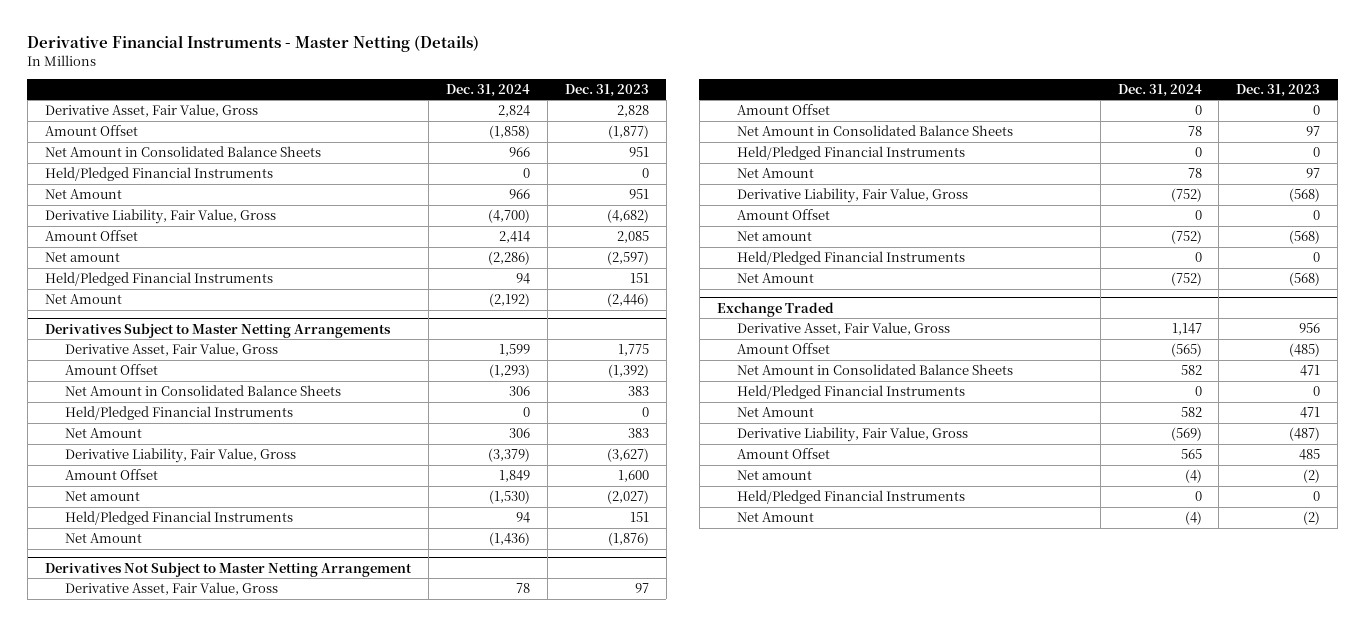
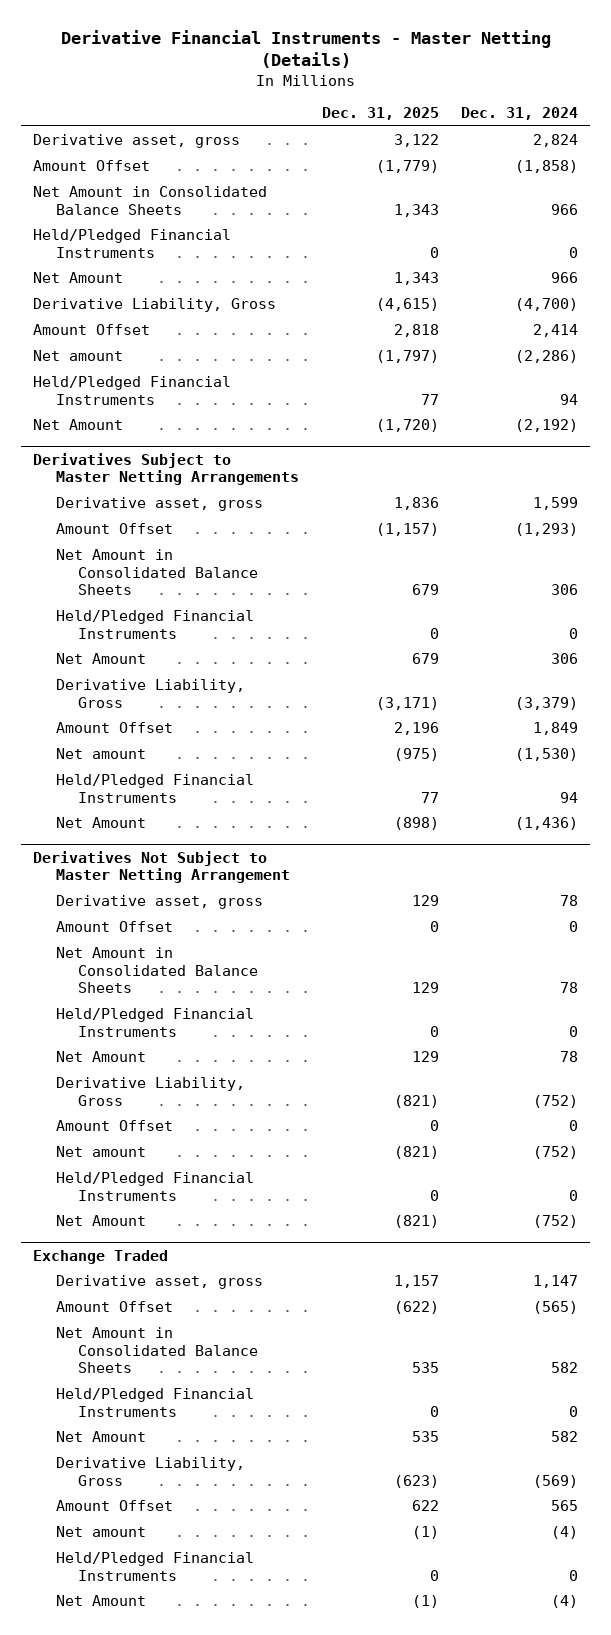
[564,83,649,97] Dec. 31, 2023 -> none
none -> [321,107,439,121] Dec. 31, 2025
[44,104,258,118] Derivative Asset, Fair Value, Gross -> [32,134,240,149] Derivative asset, gross
[44,209,276,225] Derivative Liability, Fair Value, Gross -> [32,298,276,313] Derivative Liability, Gross
[65,343,279,357] Derivative Asset, Fair Value, Gross -> [55,497,263,512] Derivative asset, gross
[65,448,297,464] Derivative Liability, Fair Value, Gross -> [55,679,245,708] Derivative Liability, Gross
[65,582,279,596] Derivative Asset, Fair Value, Gross -> [55,895,263,910] Derivative asset, gross
[736,188,968,204] Derivative Liability, Fair Value, Gross -> [55,1077,245,1106] Derivative Liability, Gross
[736,322,950,336] Derivative Asset, Fair Value, Gross -> [55,1275,263,1290] Derivative asset, gross
[736,427,968,443] Derivative Liability, Fair Value, Gross -> [55,1457,245,1486] Derivative Liability, Gross

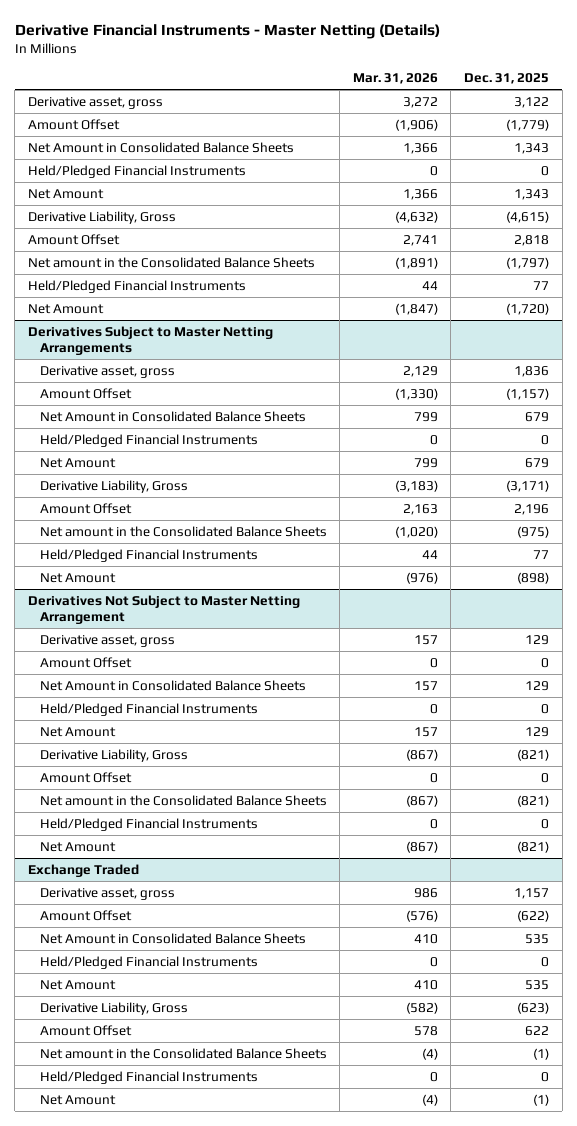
[461,107,579,121] Dec. 31, 2024 -> none
none -> [352,73,438,85] Mar. 31, 2026
[32,350,123,362] Net amount -> [27,256,315,268] Net amount in the Consolidated Balance Sheets
[55,748,146,760] Net amount -> [39,525,327,537] Net amount in the Consolidated Balance Sheets
[55,1146,146,1158] Net amount -> [39,794,327,806] Net amount in the Consolidated Balance Sheets
[55,1526,146,1538] Net amount -> [39,1047,327,1059] Net amount in the Consolidated Balance Sheets

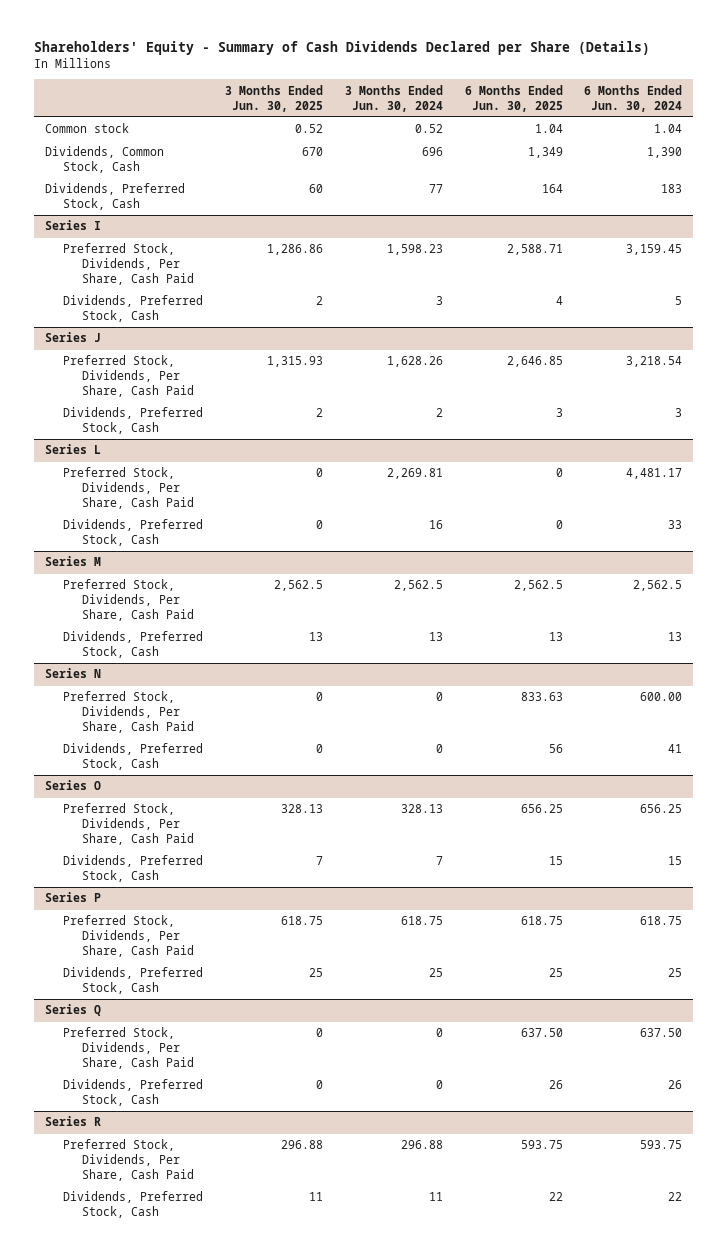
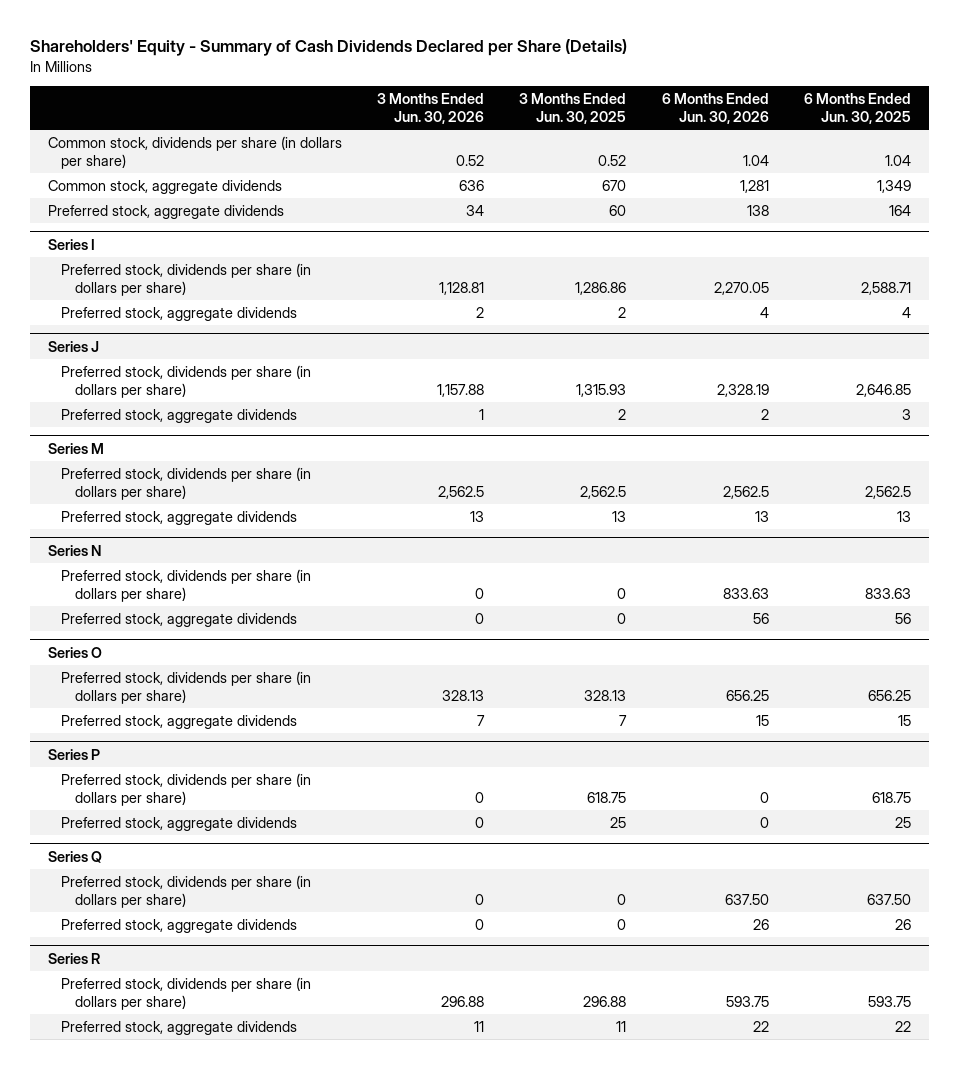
[344,84,443,112] 3 Months Ended Jun. 30, 2024 -> none
[584,84,683,112] 6 Months Ended Jun. 30, 2024 -> none
none -> [376,92,484,124] 3 Months Ended Jun. 30, 2026
none -> [661,92,769,124] 6 Months Ended Jun. 30, 2026
[45,123,130,134] Common stock -> [47,135,342,169] Common stock, dividends per share (in dollars per share)
[45,146,165,174] Dividends, Common Stock, Cash -> [47,179,282,194] Common stock, aggregate dividends
[45,183,186,211] Dividends, Preferred Stock, Cash -> [47,204,284,219] Preferred stock, aggregate dividends
[63,243,194,285] Preferred Stock, Dividends, Per Share, Cash Paid -> [61,262,312,296] Preferred stock, dividends per share (in dollars per share)
[63,295,204,323] Dividends, Preferred Stock, Cash -> [61,306,298,321] Preferred stock, aggregate dividends
[45,444,102,455] Series L -> none
[63,467,194,509] Preferred Stock, Dividends, Per Share, Cash Paid -> none
[63,519,204,547] Dividends, Preferred Stock, Cash -> none
[63,355,194,397] Preferred Stock, Dividends, Per Share, Cash Paid -> [61,364,312,398] Preferred stock, dividends per share (in dollars per share)
[63,407,204,435] Dividends, Preferred Stock, Cash -> [61,408,298,423] Preferred stock, aggregate dividends
[63,579,194,621] Preferred Stock, Dividends, Per Share, Cash Paid -> [61,466,312,500] Preferred stock, dividends per share (in dollars per share)
[63,631,204,659] Dividends, Preferred Stock, Cash -> [61,510,298,525] Preferred stock, aggregate dividends
[63,691,194,733] Preferred Stock, Dividends, Per Share, Cash Paid -> [61,568,312,602] Preferred stock, dividends per share (in dollars per share)
[63,743,204,771] Dividends, Preferred Stock, Cash -> [61,612,298,627] Preferred stock, aggregate dividends
[63,803,194,845] Preferred Stock, Dividends, Per Share, Cash Paid -> [61,670,312,704] Preferred stock, dividends per share (in dollars per share)
[63,855,204,883] Dividends, Preferred Stock, Cash -> [61,714,298,729] Preferred stock, aggregate dividends
[63,915,194,957] Preferred Stock, Dividends, Per Share, Cash Paid -> [61,772,312,806] Preferred stock, dividends per share (in dollars per share)
[63,967,204,995] Dividends, Preferred Stock, Cash -> [61,816,298,831] Preferred stock, aggregate dividends
[63,1027,194,1069] Preferred Stock, Dividends, Per Share, Cash Paid -> [61,874,312,908] Preferred stock, dividends per share (in dollars per share)
[63,1079,204,1107] Dividends, Preferred Stock, Cash -> [61,918,298,933] Preferred stock, aggregate dividends
[63,1139,194,1181] Preferred Stock, Dividends, Per Share, Cash Paid -> [61,976,312,1010] Preferred stock, dividends per share (in dollars per share)
[63,1191,204,1219] Dividends, Preferred Stock, Cash -> [61,1020,298,1035] Preferred stock, aggregate dividends

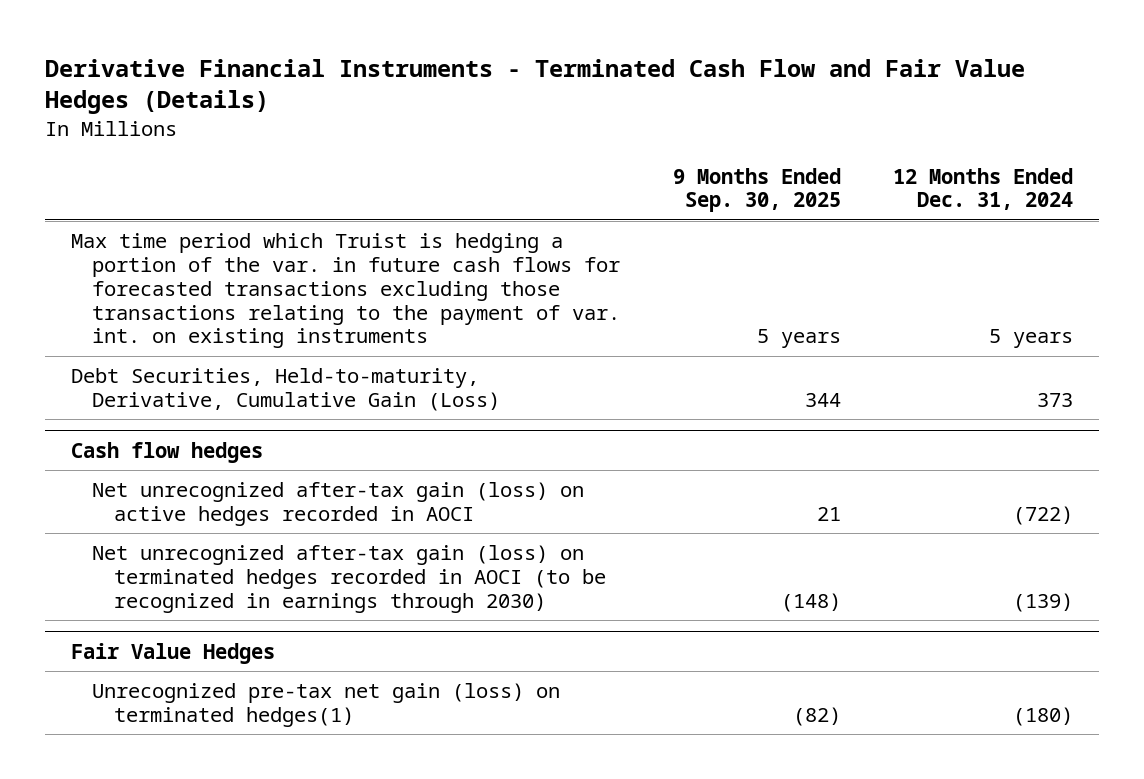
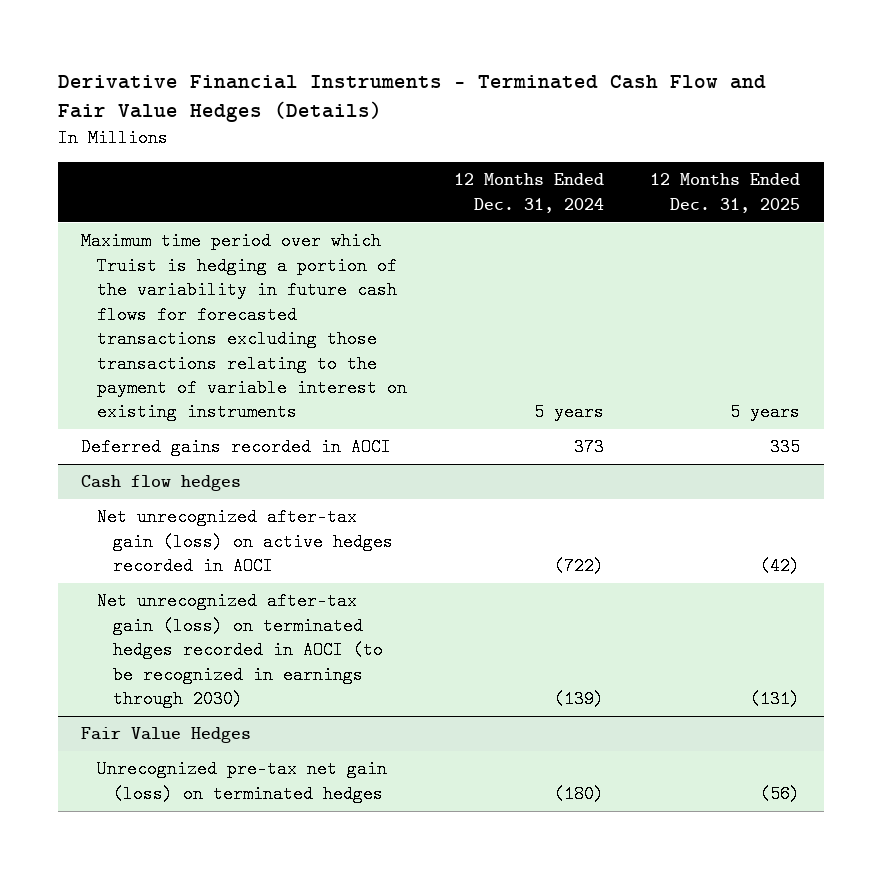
[672,167,841,213] 9 Months Ended Sep. 30, 2025 -> none
none -> [650,173,801,213] 12 Months Ended Dec. 31, 2025
[70,232,621,349] Max time period which Truist is hedging a portion of the var. in future cash flows for forecasted transactions excluding those transactions relating to the payment of var. int. on existing instruments -> [81,232,408,422] Maximum time period over which Truist is hedging a portion of the variability in future cash flows for forecasted transactions excluding those transactions relating to the payment of variable interest on existing instruments
[70,367,501,411] Debt Securities, Held-to-maturity, Derivative, Cumulative Gain (Loss) -> [81,438,392,457] Deferred gains recorded in AOCI
[92,682,561,727] Unrecognized pre-tax net gain (loss) on terminated hedges(1) -> [97,760,388,803] Unrecognized pre-tax net gain (loss) on terminated hedges

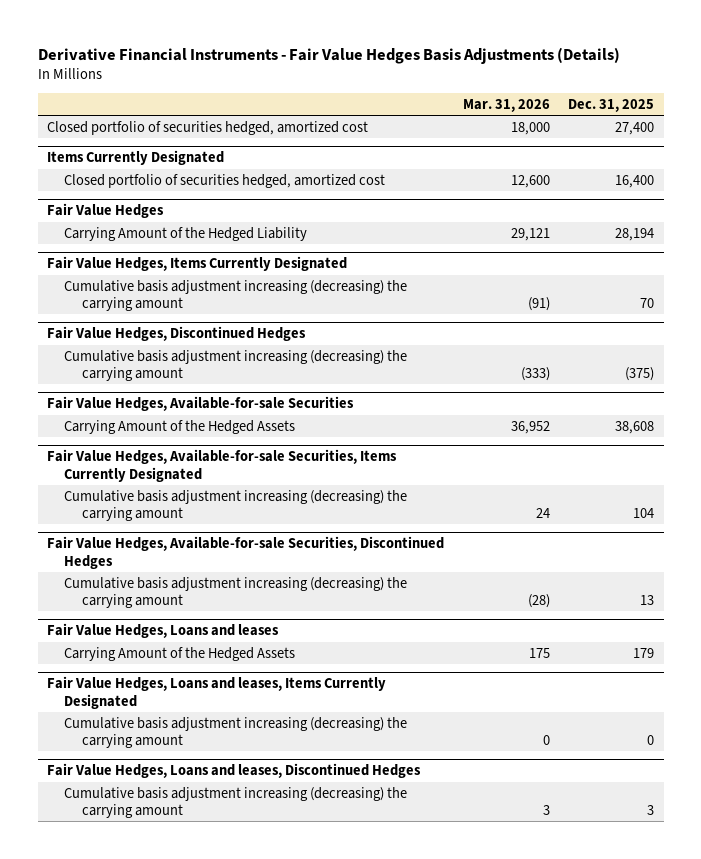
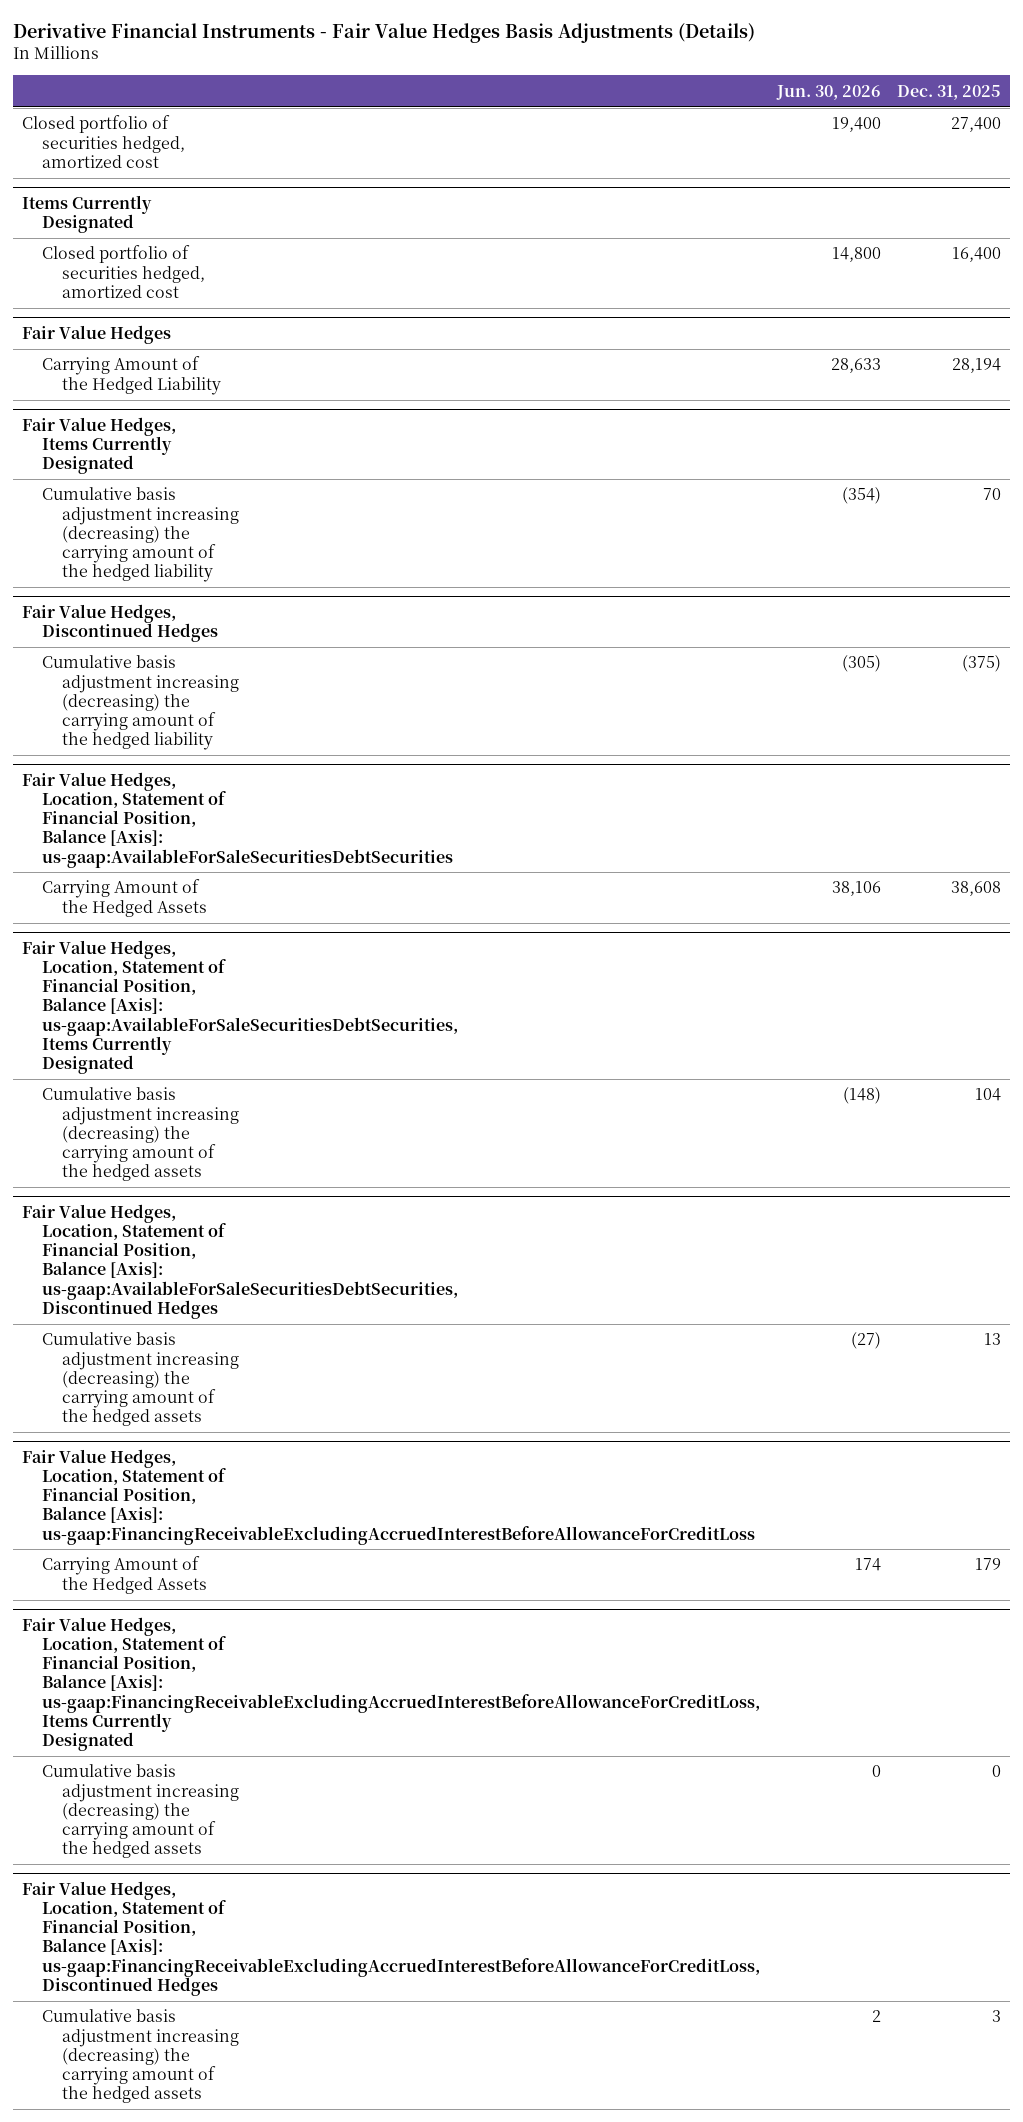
[462,99,550,113] Mar. 31, 2026 -> none
none -> [775,84,881,100] Jun. 30, 2026
[64,279,408,312] Cumulative basis adjustment increasing (decreasing) the carrying amount -> [42,487,240,582] Cumulative basis adjustment increasing (decreasing) the carrying amount of the hedged liability
[47,396,355,412] Fair Value Hedges, Available-for-sale Securities -> none
[64,349,408,382] Cumulative basis adjustment increasing (decreasing) the carrying amount -> [42,655,240,750] Cumulative basis adjustment increasing (decreasing) the carrying amount of the hedged liability
none -> [21,772,454,868] Fair Value Hedges, Location, Statement of Financial Position, Balance [Axis]: us-gaap:AvailableForSaleSecuritiesDebtSecurities
[47,449,398,482] Fair Value Hedges, Available-for-sale Securities, Items Currently Designated -> none
[47,536,445,569] Fair Value Hedges, Available-for-sale Securities, Discontinued Hedges -> none
[47,623,280,639] Fair Value Hedges, Loans and leases -> none
none -> [21,940,459,1074] Fair Value Hedges, Location, Statement of Financial Position, Balance [Axis]: us-gaap:AvailableForSaleSecuritiesDebtSecurities, Items Currently Designated
[64,489,408,522] Cumulative basis adjustment increasing (decreasing) the carrying amount -> [42,1087,240,1181] Cumulative basis adjustment increasing (decreasing) the carrying amount of the hedged assets
none -> [21,1204,459,1319] Fair Value Hedges, Location, Statement of Financial Position, Balance [Axis]: us-gaap:AvailableForSaleSecuritiesDebtSecurities, Discontinued Hedges
[64,576,408,609] Cumulative basis adjustment increasing (decreasing) the carrying amount -> [42,1332,240,1426] Cumulative basis adjustment increasing (decreasing) the carrying amount of the hedged assets
none -> [21,1449,756,1545] Fair Value Hedges, Location, Statement of Financial Position, Balance [Axis]: us-gaap:FinancingReceivableExcludingAccruedInterestBeforeAllowanceForCreditLoss
[47,676,387,709] Fair Value Hedges, Loans and leases, Items Currently Designated -> none
[47,763,422,779] Fair Value Hedges, Loans and leases, Discontinued Hedges -> none
none -> [21,1617,761,1751] Fair Value Hedges, Location, Statement of Financial Position, Balance [Axis]: us-gaap:FinancingReceivableExcludingAccruedInterestBeforeAllowanceForCreditLoss, Items Currently Designated
[64,716,408,749] Cumulative basis adjustment increasing (decreasing) the carrying amount -> [42,1764,240,1858] Cumulative basis adjustment increasing (decreasing) the carrying amount of the hedged assets
none -> [21,1881,761,1996] Fair Value Hedges, Location, Statement of Financial Position, Balance [Axis]: us-gaap:FinancingReceivableExcludingAccruedInterestBeforeAllowanceForCreditLoss, Discontinued Hedges
[64,786,408,819] Cumulative basis adjustment increasing (decreasing) the carrying amount -> [42,2009,240,2103] Cumulative basis adjustment increasing (decreasing) the carrying amount of the hedged assets

